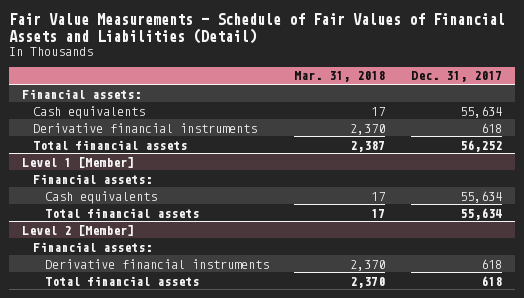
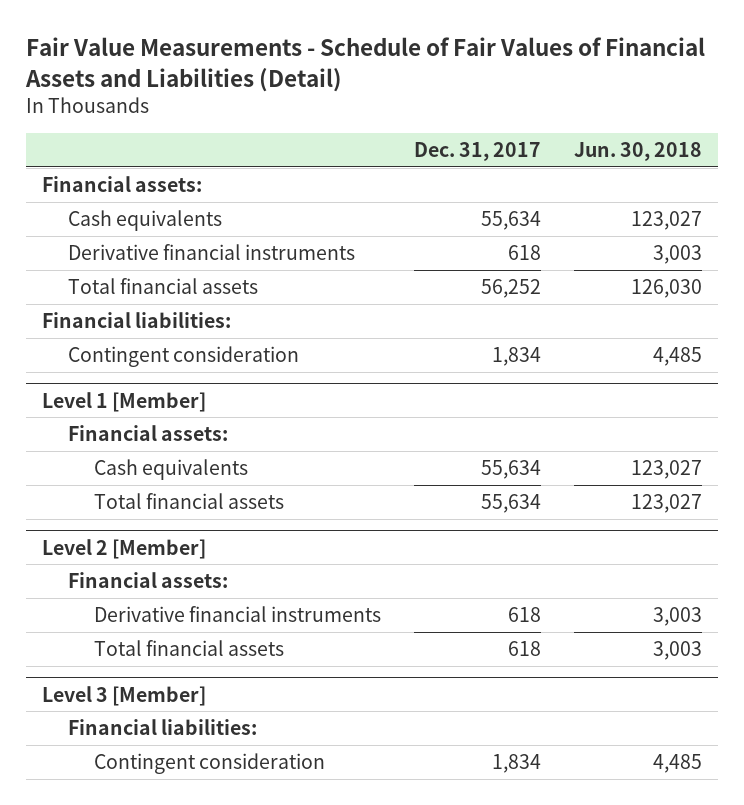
[294,71,386,83] Mar. 31, 2018 -> none
none -> [573,142,702,162] Jun. 30, 2018
none -> [41,311,231,328] Financial liabilities:
none -> [68,345,300,367] Contingent consideration
none -> [41,685,206,706] Level 3 [Member]
none -> [68,718,258,735] Financial liabilities:
none -> [94,752,326,774] Contingent consideration

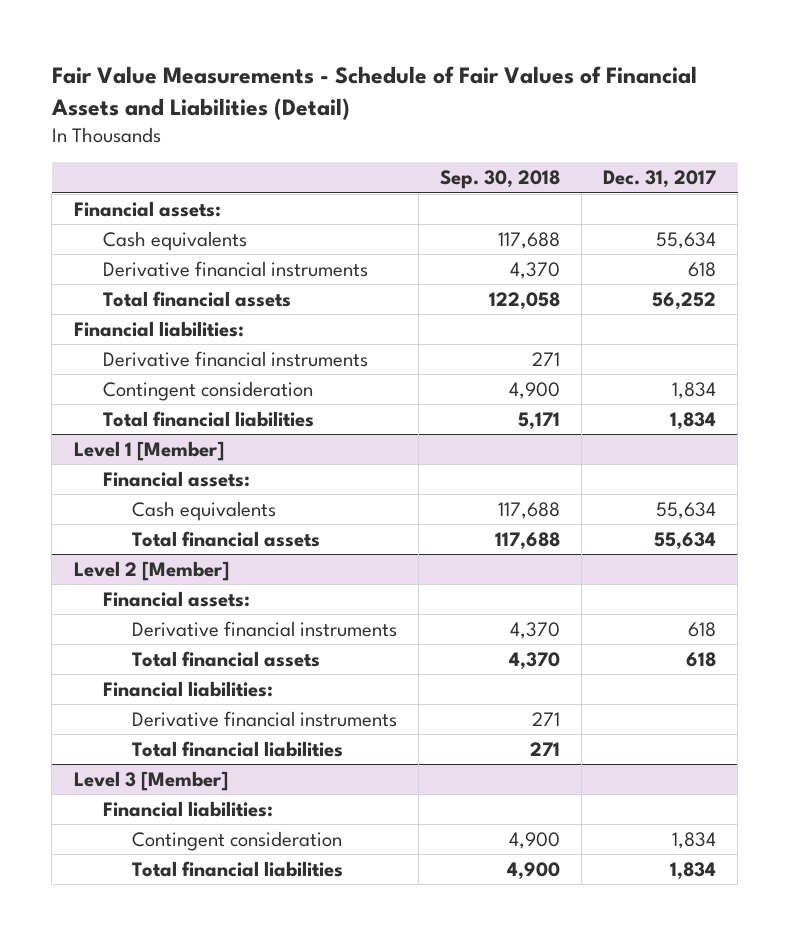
[573,142,702,162] Jun. 30, 2018 -> none
none -> [439,170,560,190] Sep. 30, 2018
none -> [102,350,368,367] Derivative financial instruments
none -> [102,410,314,427] Total financial liabilities
none -> [102,680,273,697] Financial liabilities:
none -> [131,710,397,727] Derivative financial instruments
none -> [131,740,343,757] Total financial liabilities
none -> [131,860,343,877] Total financial liabilities

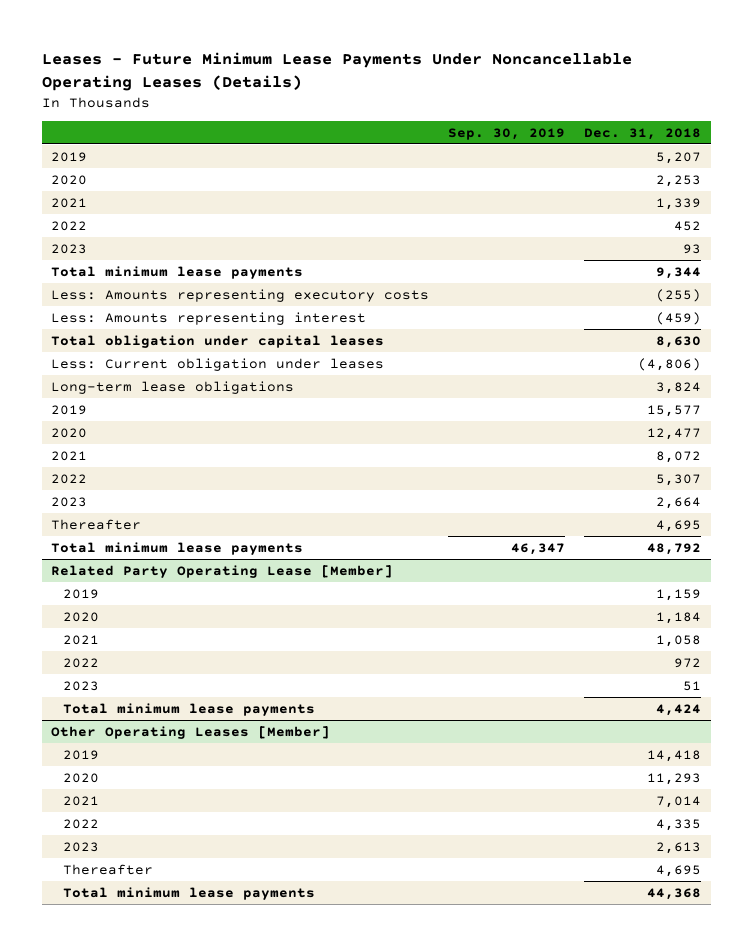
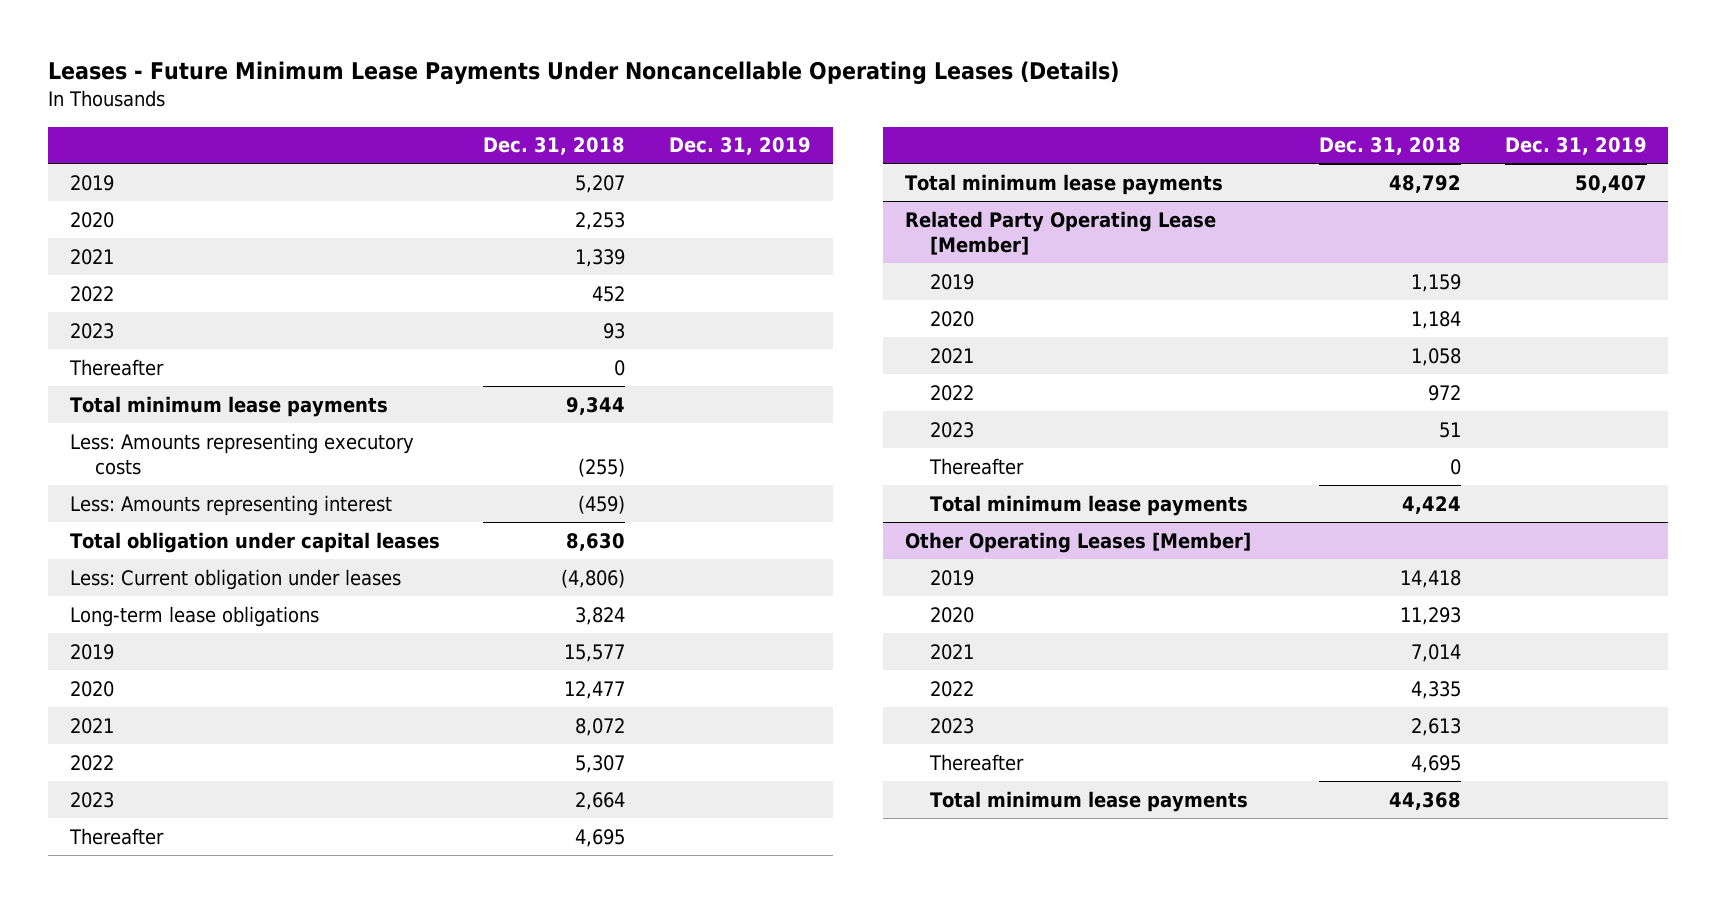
[448,127,566,140] Sep. 30, 2019 -> none
none -> [669,137,812,156] Dec. 31, 2019
none -> [68,358,164,376] Thereafter
none -> [929,457,1025,475] Thereafter

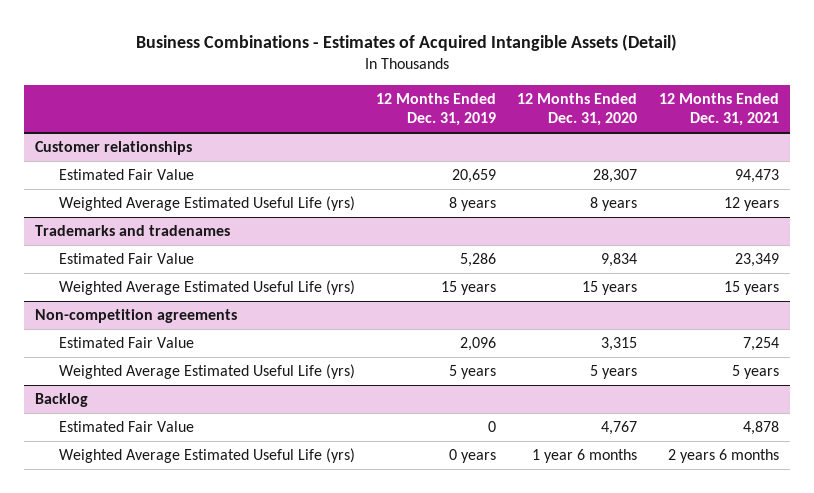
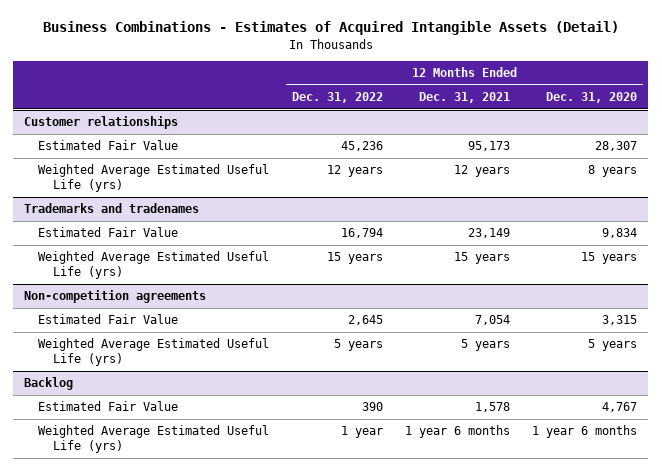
[376,92,497,127] 12 Months Ended Dec. 31, 2019 -> none
none -> [291,92,383,104] Dec. 31, 2022
[734,168,779,183] 94,473 -> [468,141,511,152] 95,173
[734,252,779,267] 23,349 -> [468,228,511,239] 23,149
[742,336,779,351] 7,254 -> [475,315,511,326] 7,054
[742,420,779,435] 4,878 -> [475,402,511,413] 1,578
[667,448,779,463] 2 years 6 months -> [405,425,511,439] 1 year 6 months

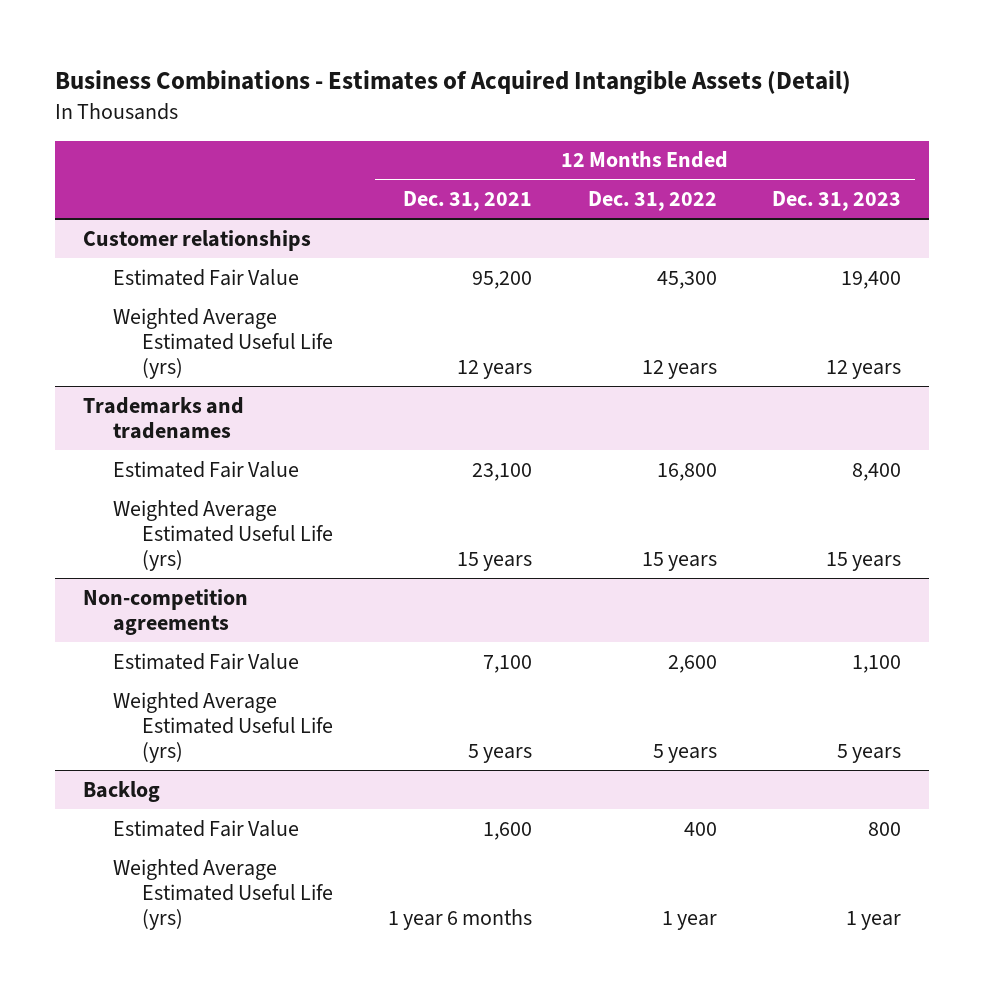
[546,92,638,104] Dec. 31, 2020 -> none
none -> [772,191,902,212] Dec. 31, 2023
[340,141,383,152] 45,236 -> [656,270,717,289] 45,300
[468,141,511,152] 95,173 -> [472,270,533,289] 95,200
[340,228,383,239] 16,794 -> [656,462,717,481] 16,800
[468,228,511,239] 23,149 -> [472,462,533,481] 23,100
[347,315,383,326] 2,645 -> [667,654,717,673] 2,600
[475,315,511,326] 7,054 -> [483,654,533,673] 7,100
[361,402,383,412] 390 -> [683,821,717,836] 400
[475,402,511,413] 1,578 -> [483,821,533,840] 1,600

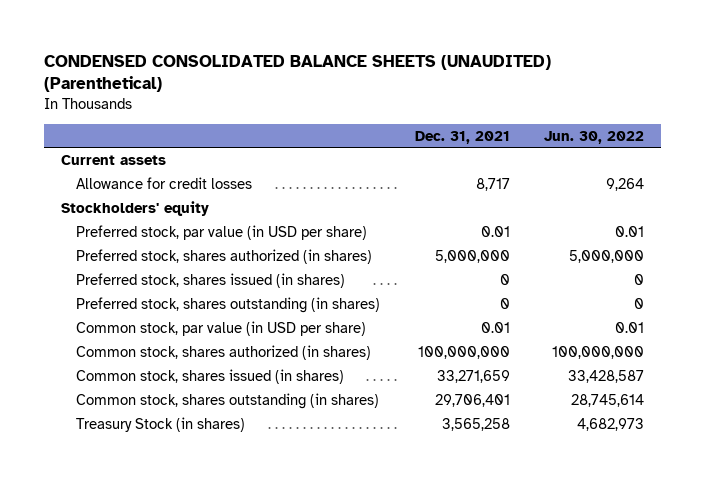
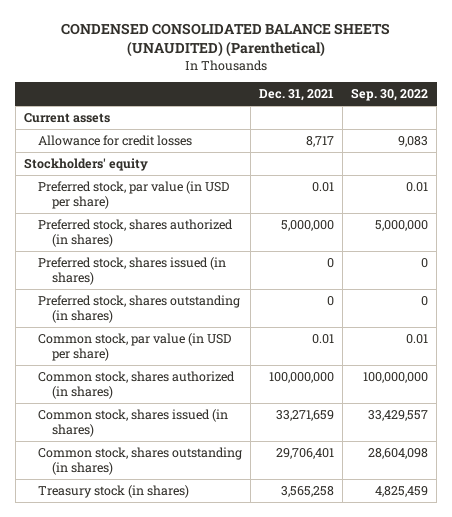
[544,130,645,144] Jun. 30, 2022 -> none
none -> [351,88,429,102] Sep. 30, 2022
[76,416,246,432] Treasury Stock (in shares) -> [37,484,189,498] Treasury stock (in shares)

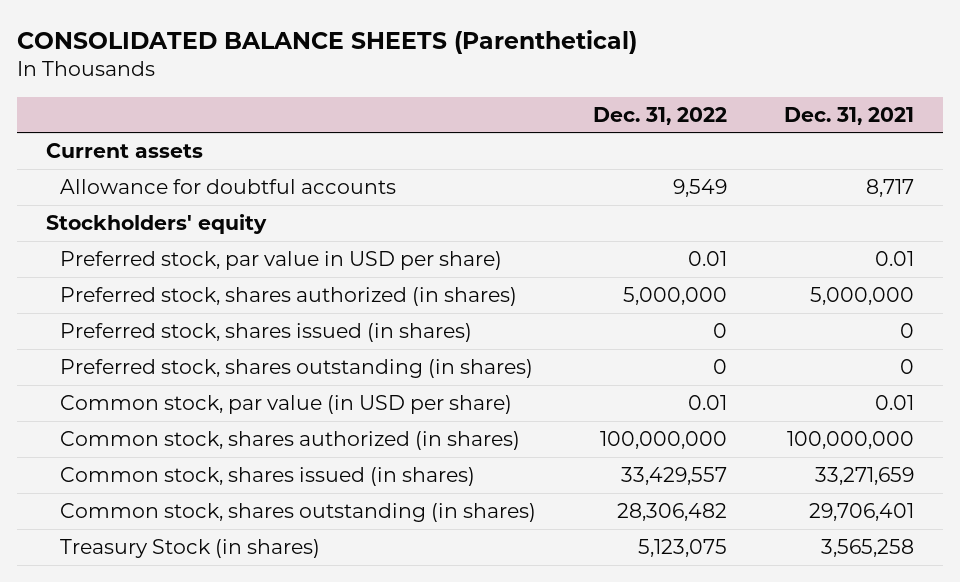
[61,23,391,58] CONDENSED CONSOLIDATED BALANCE SHEETS (UNAUDITED) (Parenthetical) -> [17,29,638,54] CONSOLIDATED BALANCE SHEETS (Parenthetical)
[351,88,429,102] Sep. 30, 2022 -> none
none -> [593,106,728,125] Dec. 31, 2022
[37,134,192,146] Allowance for credit losses -> [60,179,397,195] Allowance for doubtful accounts
[37,180,229,210] Preferred stock, par value (in USD per share) -> [60,251,503,271] Preferred stock, par value in USD per share)
[37,484,189,498] Treasury stock (in shares) -> [60,539,321,559] Treasury Stock (in shares)

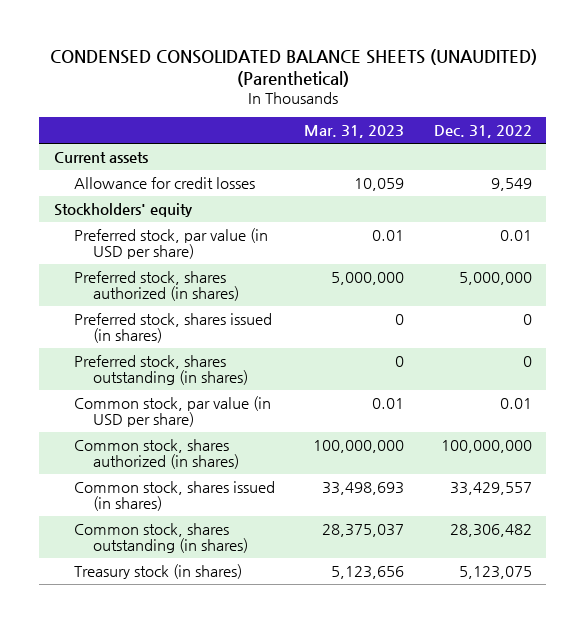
[17,29,638,54] CONSOLIDATED BALANCE SHEETS (Parenthetical) -> [49,48,537,87] CONDENSED CONSOLIDATED BALANCE SHEETS (UNAUDITED) (Parenthetical)
[784,106,915,125] Dec. 31, 2021 -> none
none -> [304,125,405,139] Mar. 31, 2023
[60,179,397,195] Allowance for doubtful accounts -> [73,176,255,189] Allowance for credit losses
[60,251,503,271] Preferred stock, par value in USD per share) -> [73,227,268,260] Preferred stock, par value (in USD per share)
[60,539,321,559] Treasury Stock (in shares) -> [73,563,242,579] Treasury stock (in shares)

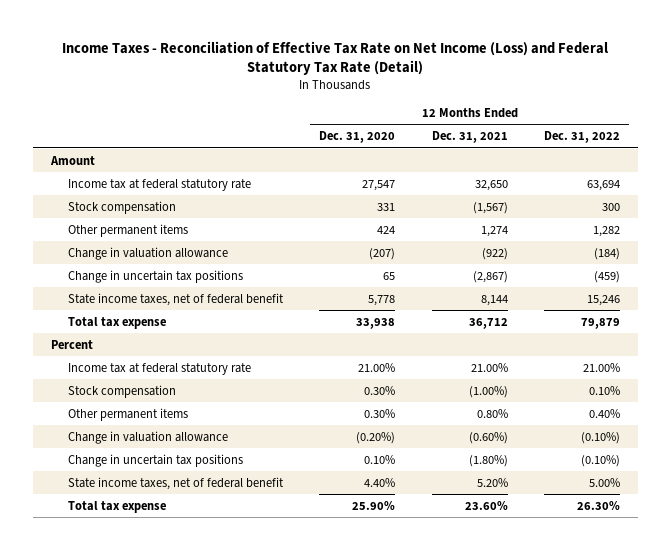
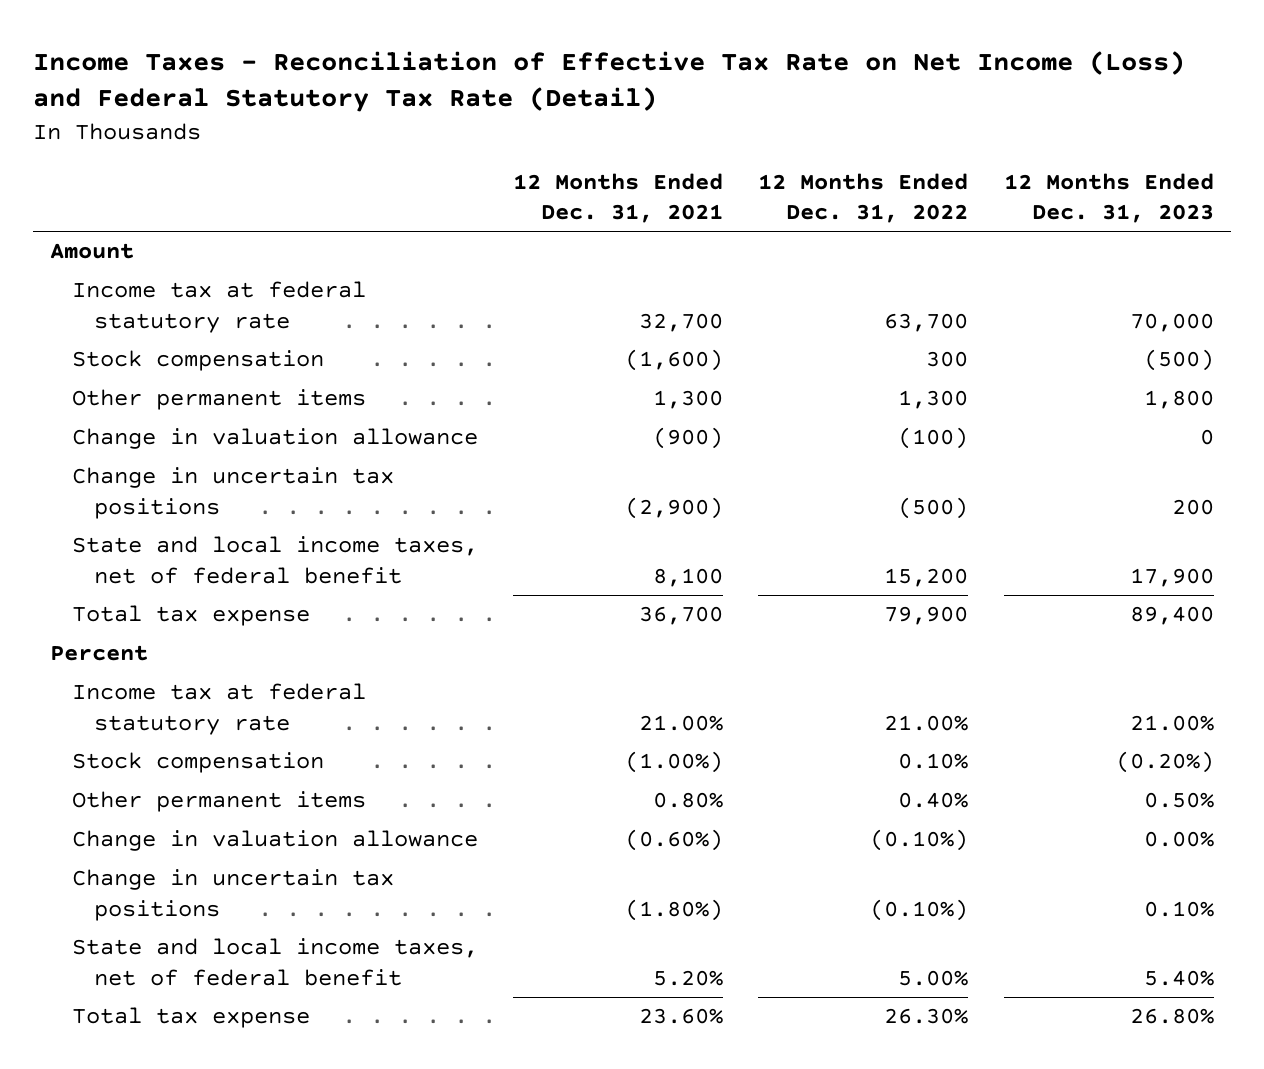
[319,131,396,144] Dec. 31, 2020 -> none
none -> [1003,172,1214,224] 12 Months Ended Dec. 31, 2023
[474,179,508,191] 32,650 -> [639,312,724,332] 32,700
[586,179,620,191] 63,694 -> [884,312,969,332] 63,700
[472,201,508,214] (1,567) -> [625,349,724,372] (1,600)
[480,225,508,237] 1,274 -> [653,390,724,410] 1,300
[592,225,620,237] 1,282 -> [898,390,969,410] 1,300
[481,247,508,260] (922) -> [653,427,724,450] (900)
[593,247,620,260] (184) -> [898,427,969,450] (100)
[472,270,508,283] (2,867) -> [625,496,724,519] (2,900)
[593,270,620,283] (459) -> [898,496,969,519] (500)
[68,292,285,306] State income taxes, net of federal benefit -> [71,536,478,584] State and local income taxes, net of federal benefit
[480,294,508,306] 8,144 -> [653,567,724,587] 8,100
[586,294,620,306] 15,246 -> [884,567,969,587] 15,200
[468,317,508,329] 36,712 -> [639,606,724,626] 36,700
[580,317,620,329] 79,879 -> [884,606,969,626] 79,900
[68,476,285,490] State income taxes, net of federal benefit -> [71,938,478,986] State and local income taxes, net of federal benefit

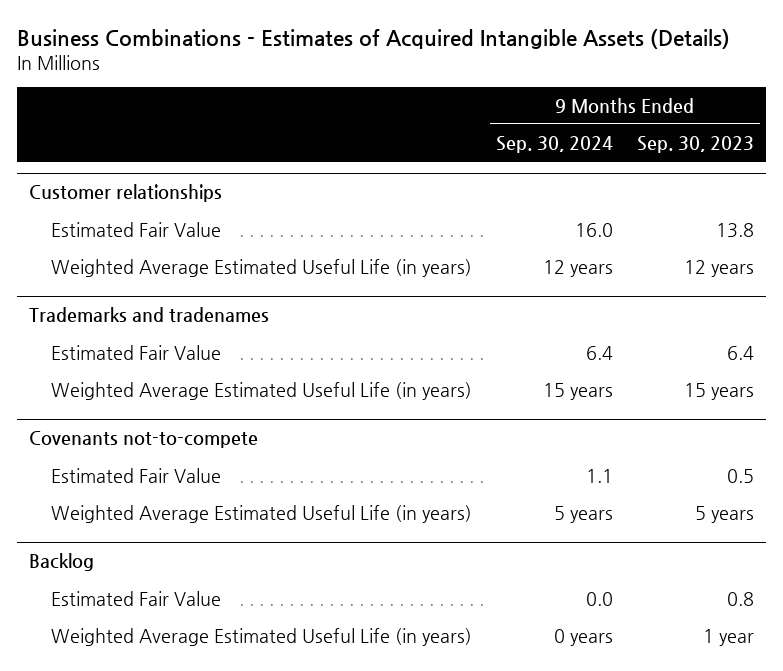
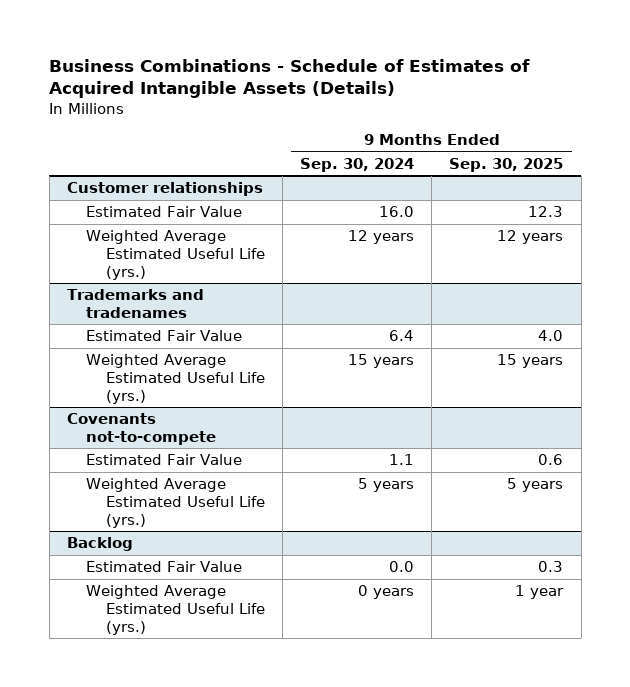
[16,28,730,49] Business Combinations - Estimates of Acquired Intangible Assets (Details) -> [49,58,531,99] Business Combinations - Schedule of Estimates of Acquired Intangible Assets (Details)
[636,135,754,153] Sep. 30, 2023 -> none
none -> [449,158,564,173] Sep. 30, 2025
[50,258,472,277] Weighted Average Estimated Useful Life (in years) -> [86,230,265,280] Weighted Average Estimated Useful Life (yrs.)
[50,381,472,400] Weighted Average Estimated Useful Life (in years) -> [86,354,265,404] Weighted Average Estimated Useful Life (yrs.)
[50,504,472,523] Weighted Average Estimated Useful Life (in years) -> [86,478,265,528] Weighted Average Estimated Useful Life (yrs.)
[50,627,472,646] Weighted Average Estimated Useful Life (in years) -> [86,585,265,635] Weighted Average Estimated Useful Life (yrs.)

